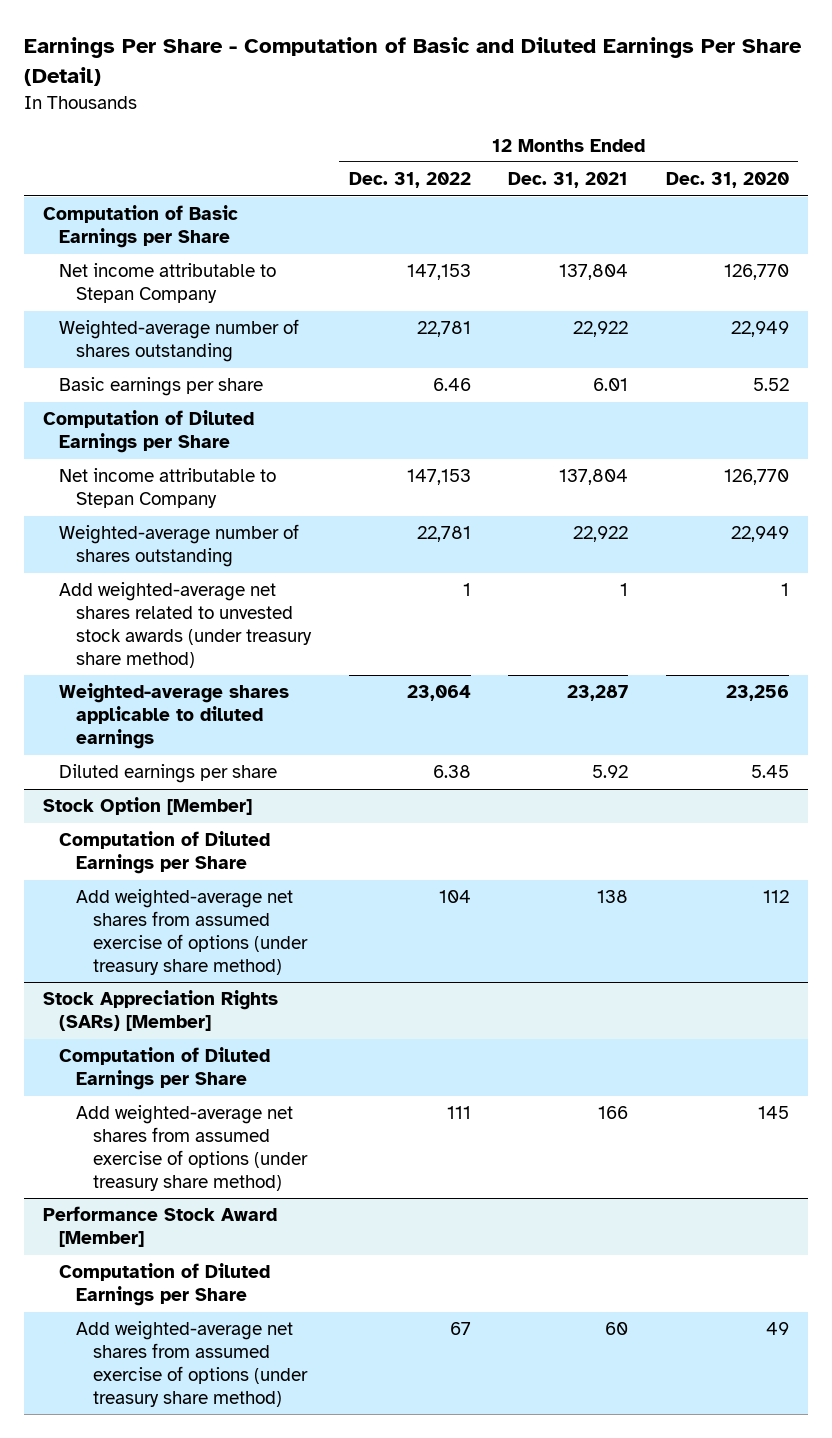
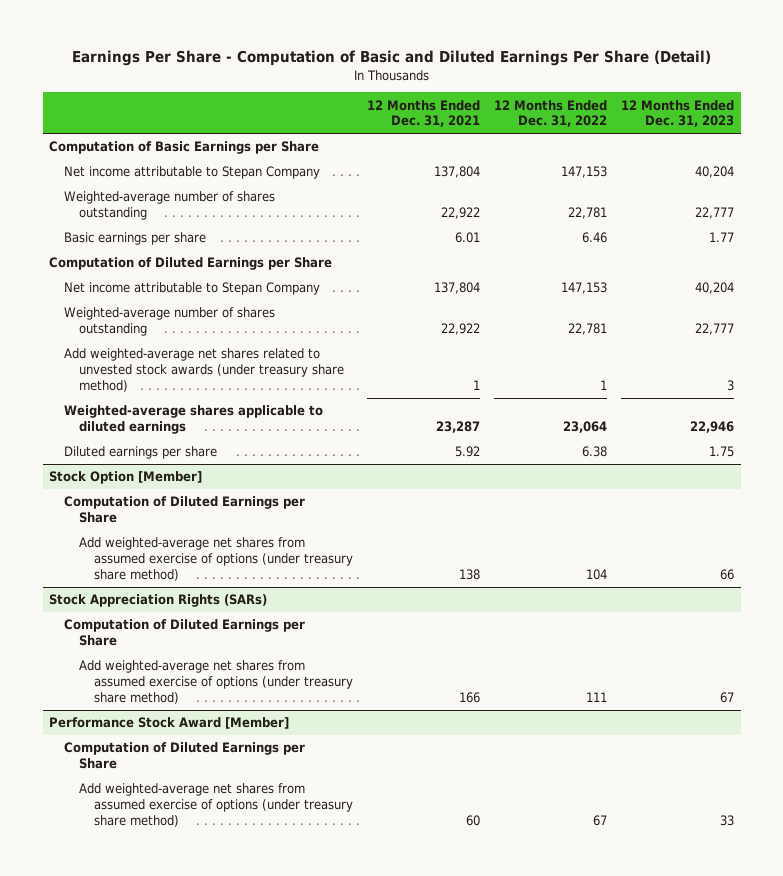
[665,172,789,189] Dec. 31, 2020 -> none
none -> [620,99,734,128] 12 Months Ended Dec. 31, 2023
[42,990,278,1032] Stock Appreciation Rights (SARs) [Member] -> [49,594,268,608] Stock Appreciation Rights (SARs)

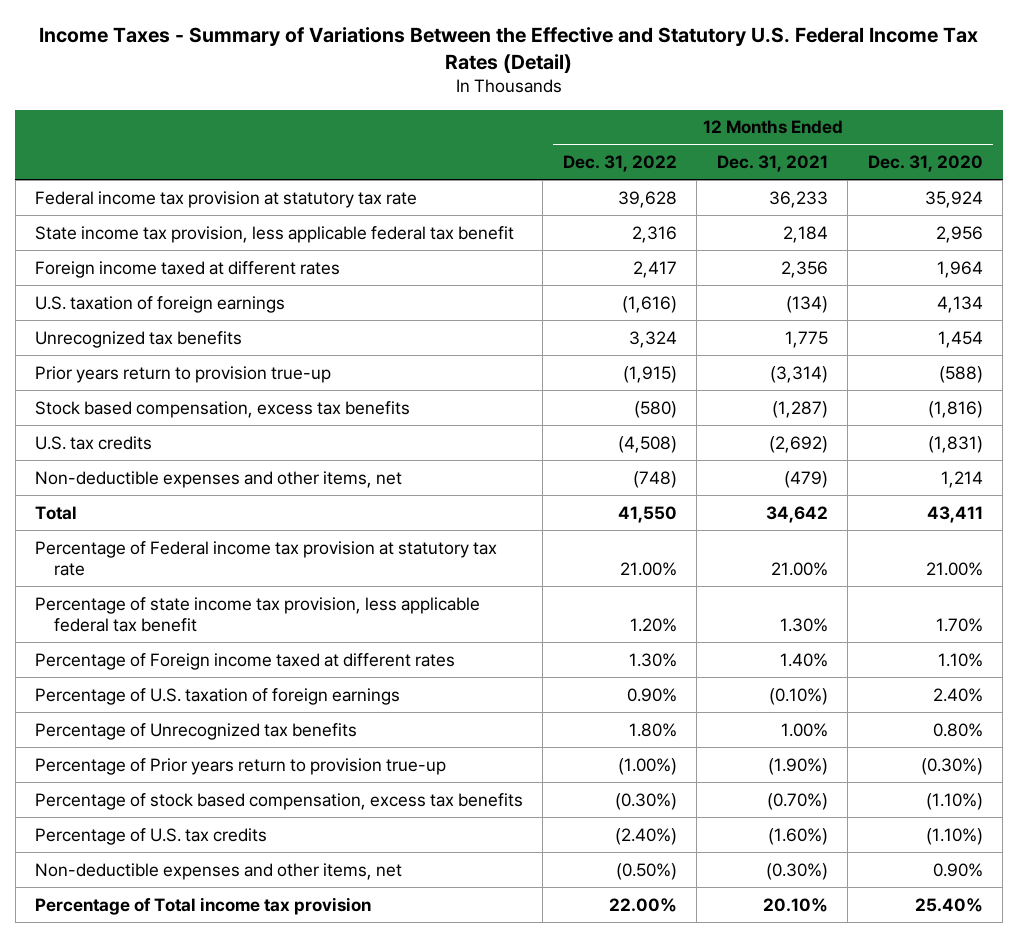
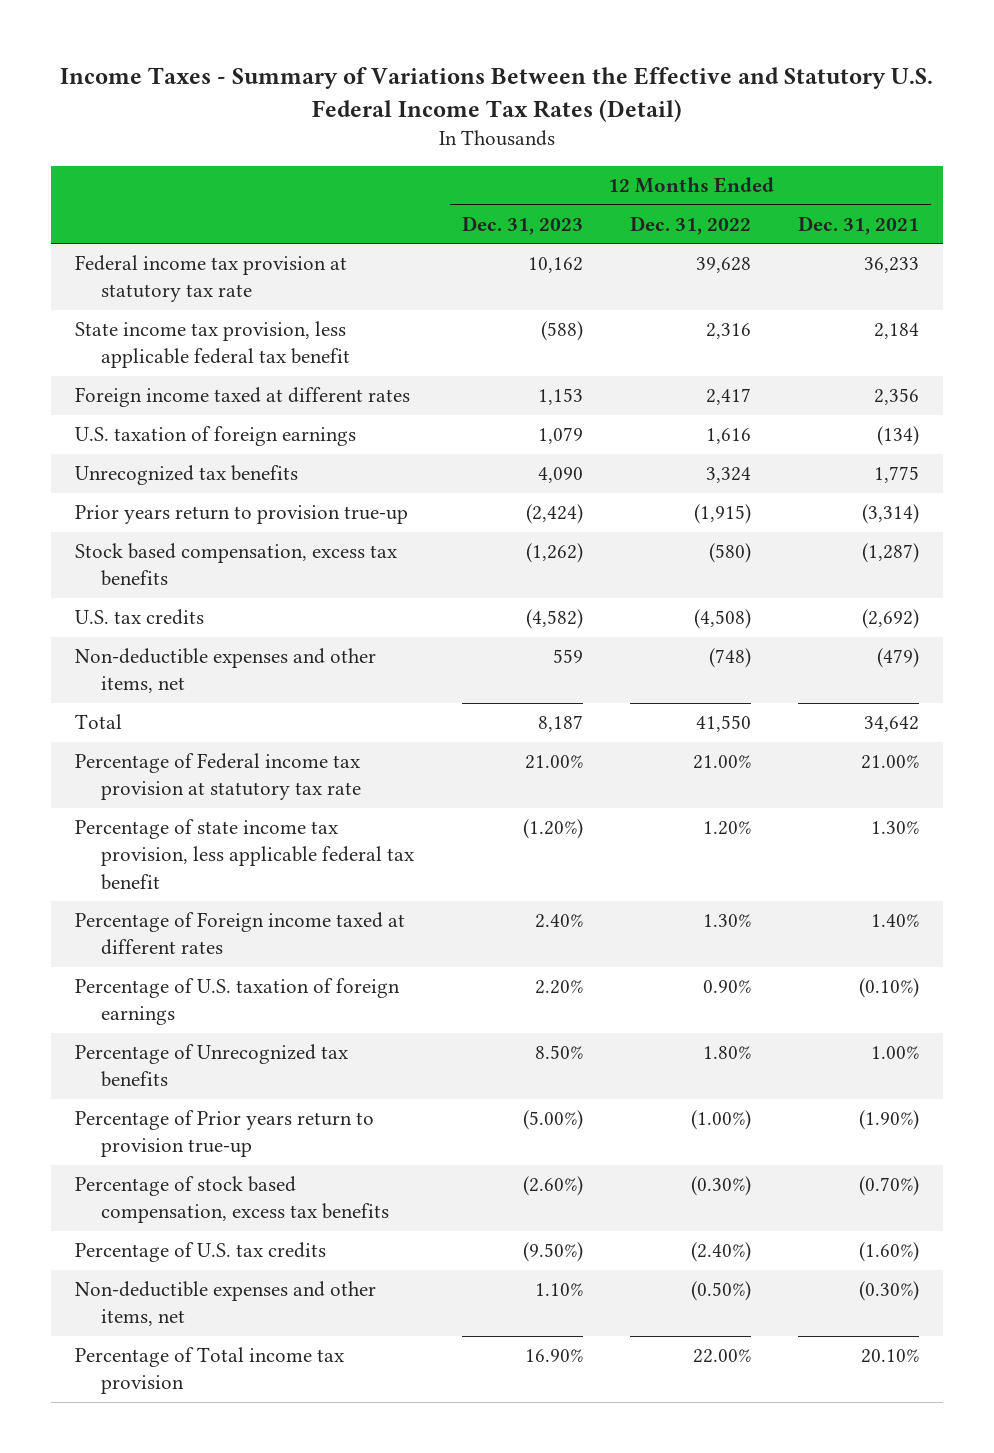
[867,155,983,173] Dec. 31, 2020 -> none
none -> [461,215,583,235] Dec. 31, 2023
[621,295,677,313] (1,616) -> [706,428,752,445] 1,616

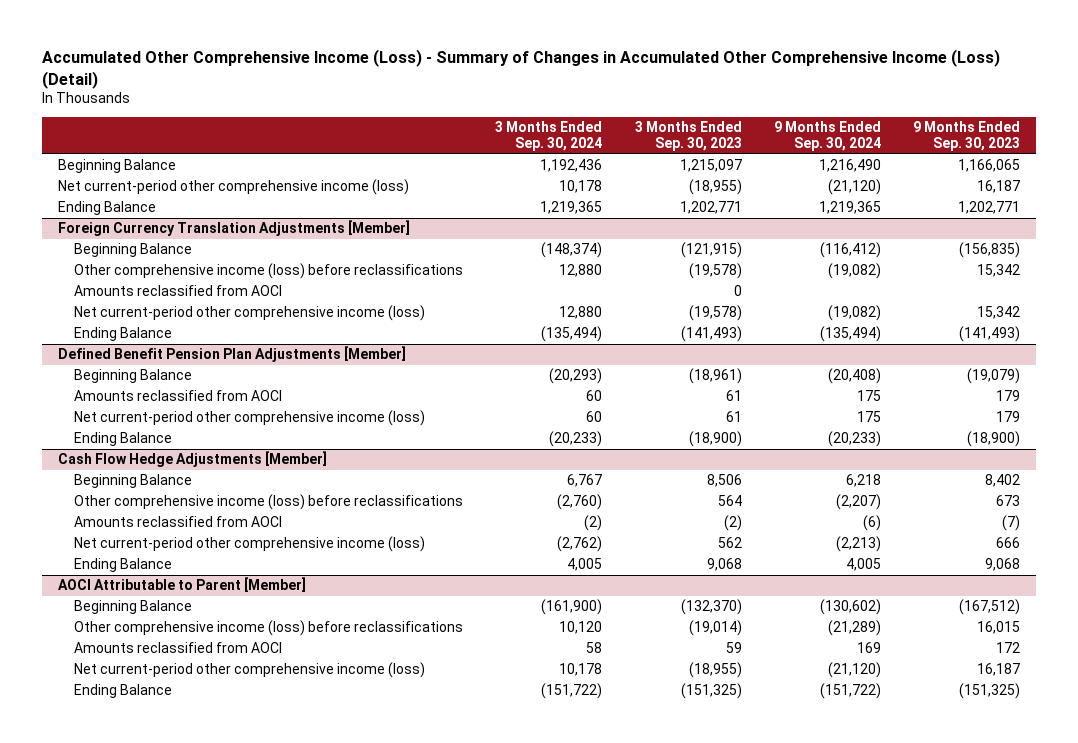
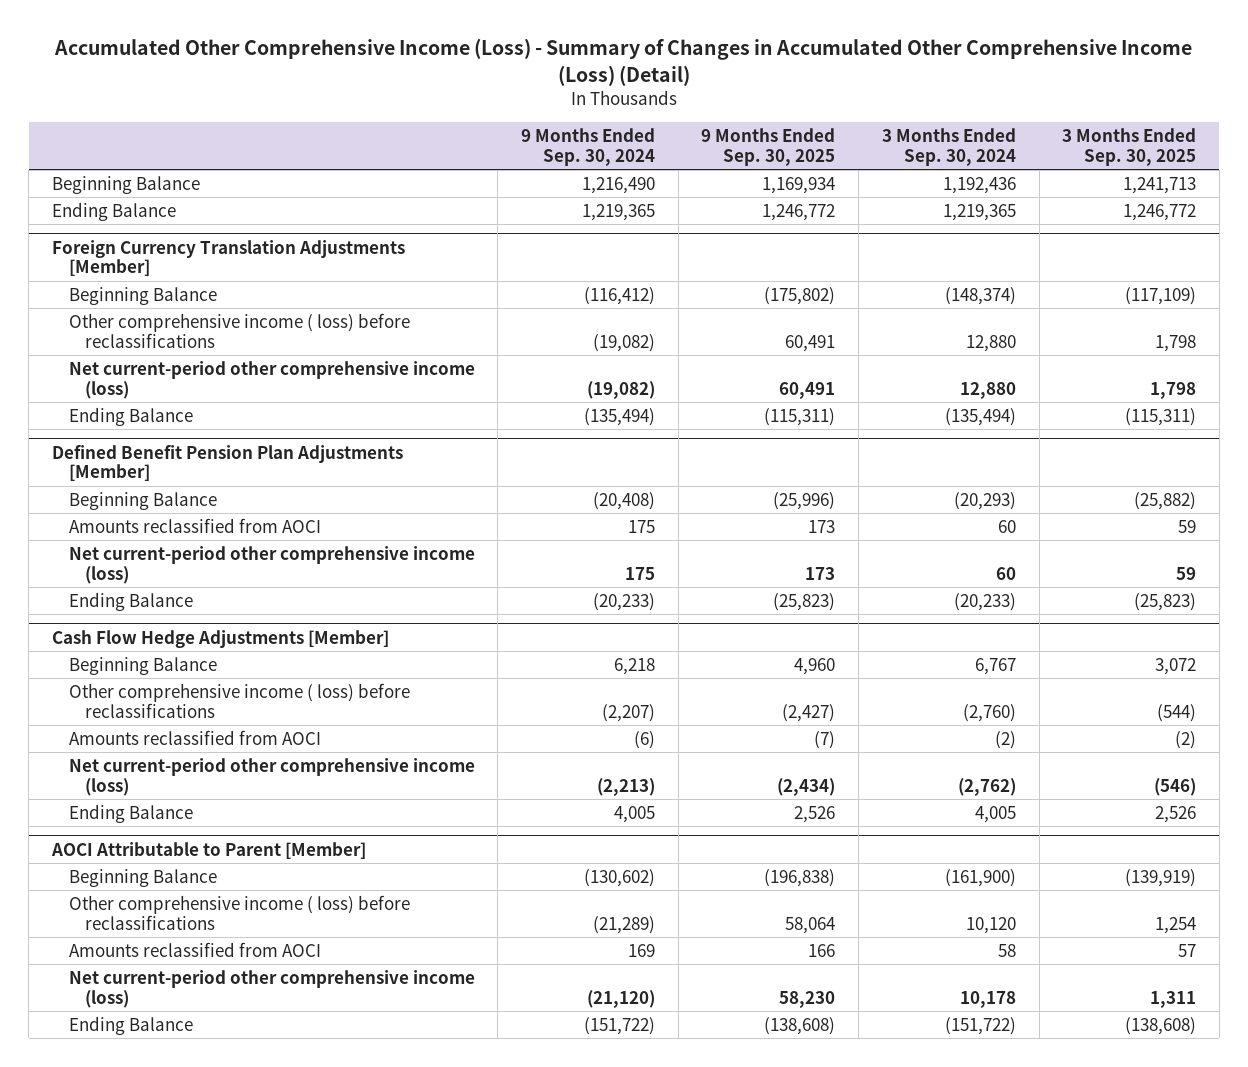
[634,121,742,152] 3 Months Ended Sep. 30, 2023 -> none
[912,121,1020,152] 9 Months Ended Sep. 30, 2023 -> none
none -> [701,128,836,166] 9 Months Ended Sep. 30, 2025
none -> [1062,128,1197,166] 3 Months Ended Sep. 30, 2025
[57,179,409,196] Net current-period other comprehensive income (loss) -> none
[74,285,283,297] Amounts reclassified from AOCI -> none
[74,263,464,280] Other comprehensive income (loss) before reclassifications -> [68,312,410,348] Other comprehensive income ( loss) before reclassifications
[74,494,464,511] Other comprehensive income (loss) before reclassifications -> [68,682,410,718] Other comprehensive income ( loss) before reclassifications
[74,620,464,637] Other comprehensive income (loss) before reclassifications -> [68,894,410,930] Other comprehensive income ( loss) before reclassifications

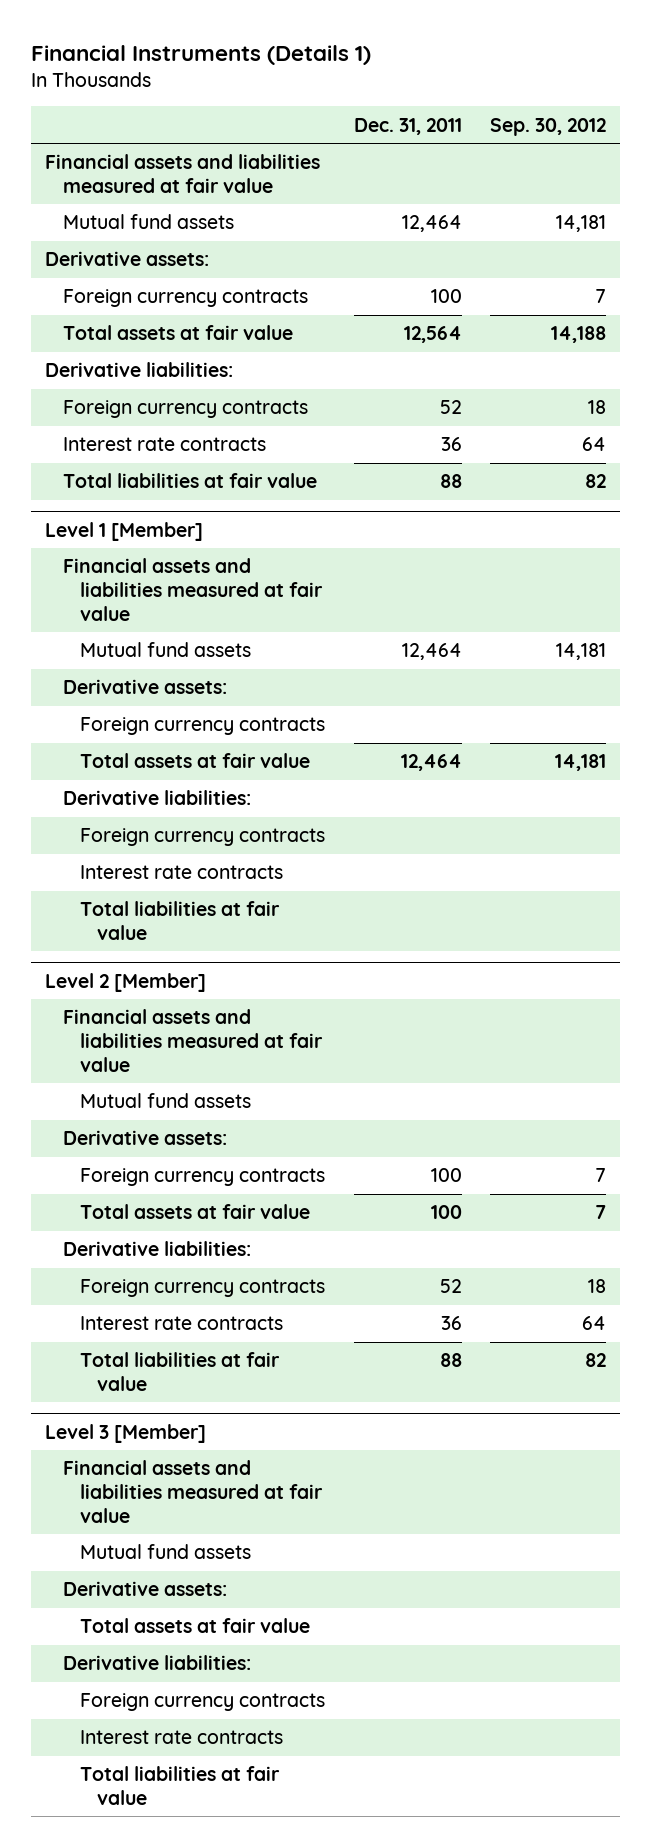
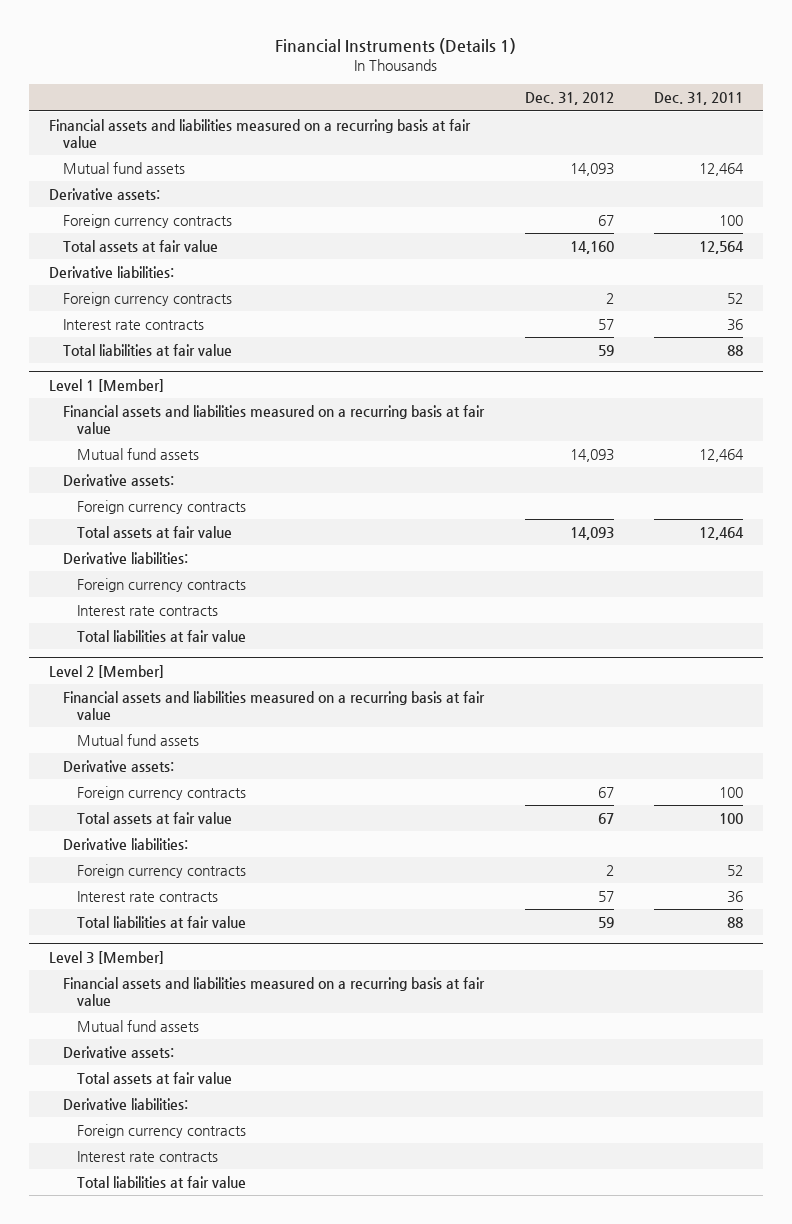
[490,117,607,136] Sep. 30, 2012 -> none
none -> [524,92,614,106] Dec. 31, 2012
[45,154,321,193] Financial assets and liabilities measured at fair value -> [49,119,472,149] Financial assets and liabilities measured on a recurring basis at fair value
[62,558,324,621] Financial assets and liabilities measured at fair value -> [63,405,486,435] Financial assets and liabilities measured on a recurring basis at fair value
[62,1009,324,1072] Financial assets and liabilities measured at fair value -> [63,691,486,721] Financial assets and liabilities measured on a recurring basis at fair value
[62,1460,324,1523] Financial assets and liabilities measured at fair value -> [63,977,486,1007] Financial assets and liabilities measured on a recurring basis at fair value

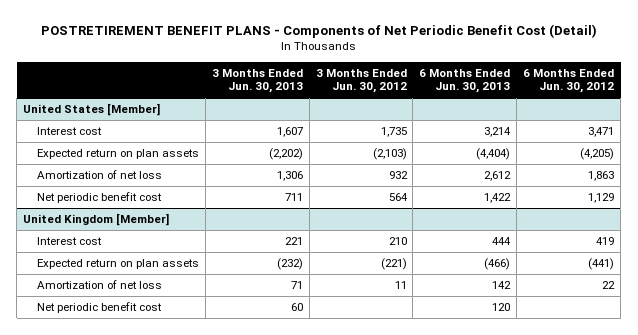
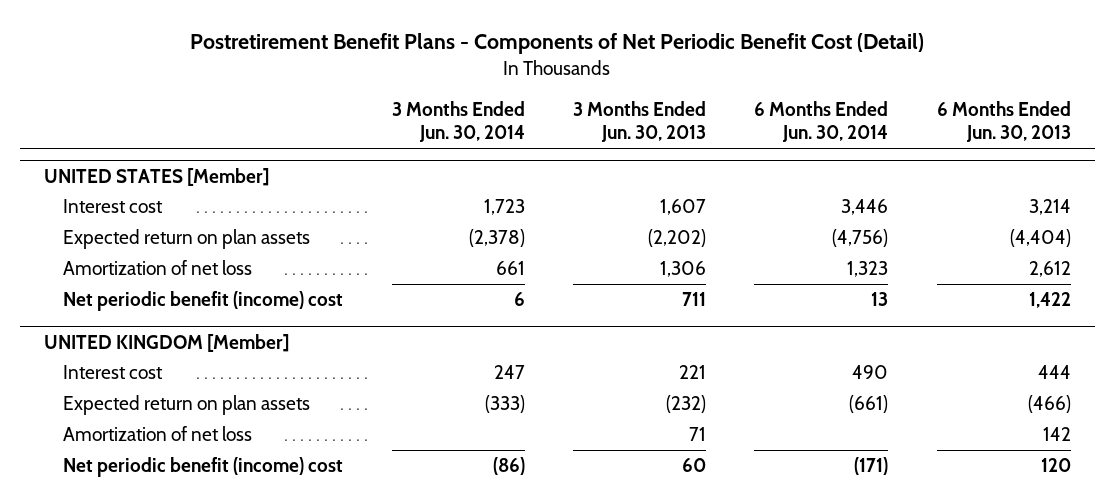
[40,23,597,38] POSTRETIREMENT BENEFIT PLANS - Components of Net Periodic Benefit Cost (Detail) -> [190,33,925,55] Postretirement Benefit Plans - Components of Net Periodic Benefit Cost (Detail)
[315,68,407,94] 3 Months Ended Jun. 30, 2012 -> none
[523,68,615,94] 6 Months Ended Jun. 30, 2012 -> none
none -> [391,100,525,143] 3 Months Ended Jun. 30, 2014
none -> [754,100,889,143] 6 Months Ended Jun. 30, 2014
[23,102,161,116] United States [Member] -> [44,167,270,186] UNITED STATES [Member]
[36,191,162,203] Net periodic benefit cost -> [63,290,344,311] Net periodic benefit (income) cost
[23,212,170,226] United Kingdom [Member] -> [44,333,290,352] UNITED KINGDOM [Member]
[36,301,162,313] Net periodic benefit cost -> [63,456,344,477] Net periodic benefit (income) cost

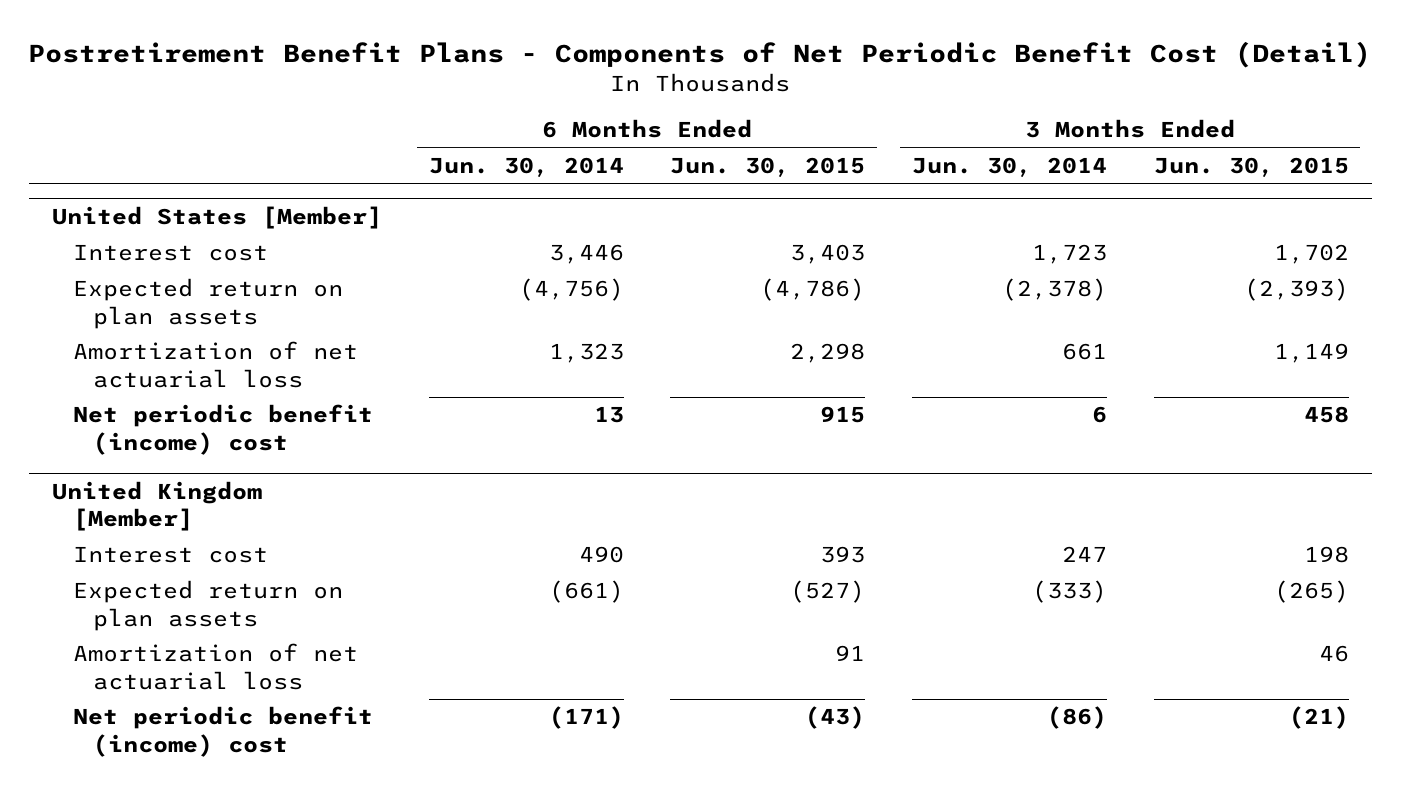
[572,100,706,143] 3 Months Ended Jun. 30, 2013 -> none
[936,100,1071,143] 6 Months Ended Jun. 30, 2013 -> none
none -> [670,157,866,178] Jun. 30, 2015
none -> [1153,157,1349,178] Jun. 30, 2015
[44,167,270,186] UNITED STATES [Member] -> [51,206,382,230] United States [Member]
[63,259,253,275] Amortization of net loss -> [72,341,358,388] Amortization of net actuarial loss
[44,333,290,352] UNITED KINGDOM [Member] -> [51,481,262,532] United Kingdom [Member]
[63,425,253,441] Amortization of net loss -> [72,643,358,690] Amortization of net actuarial loss

